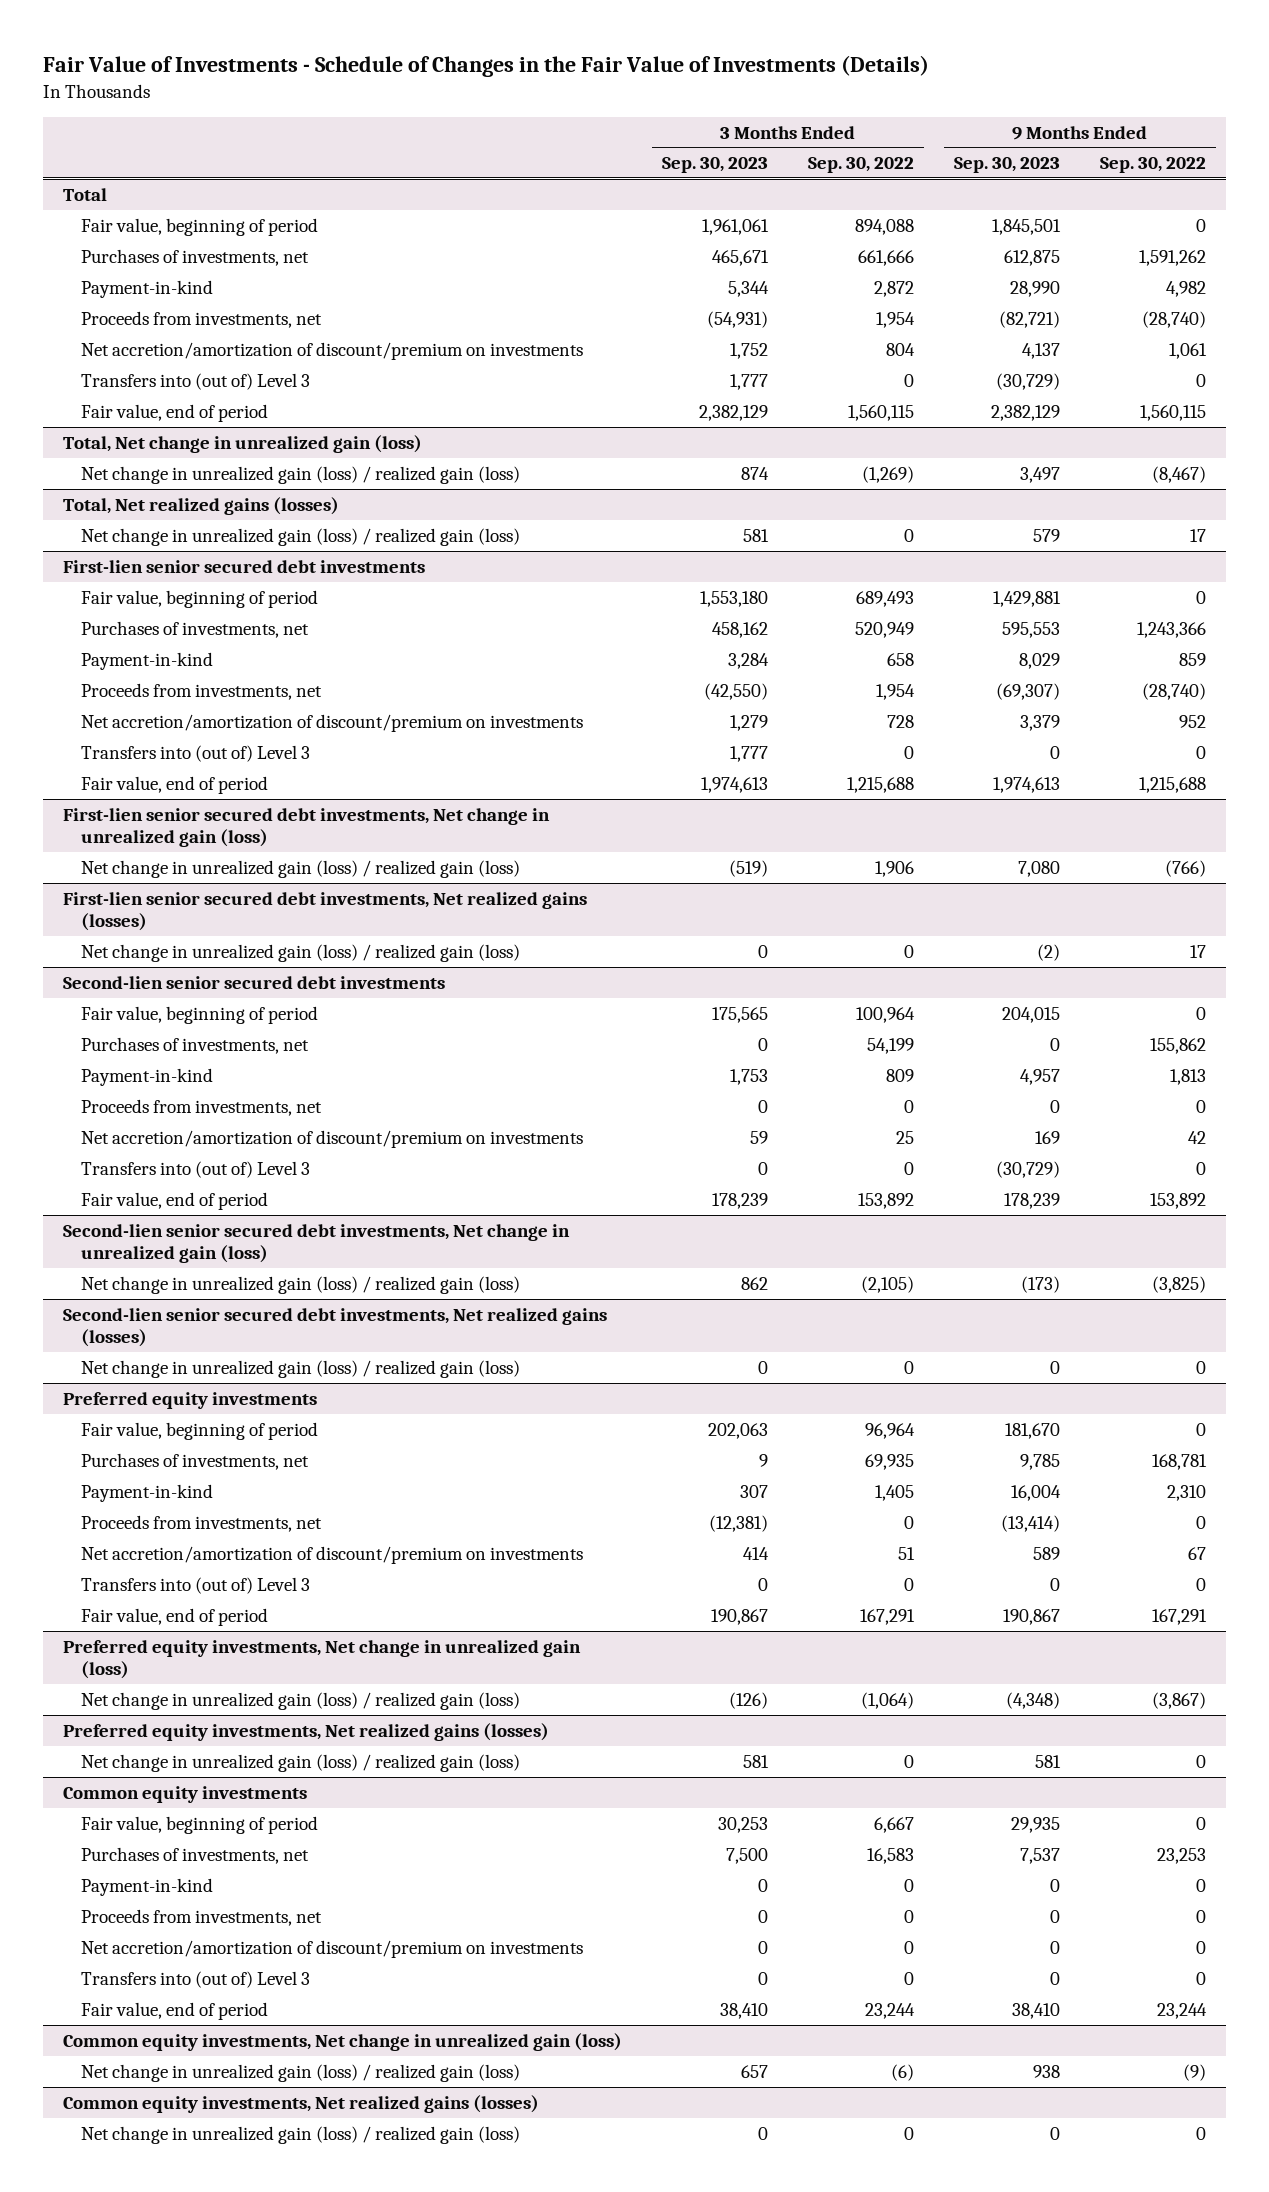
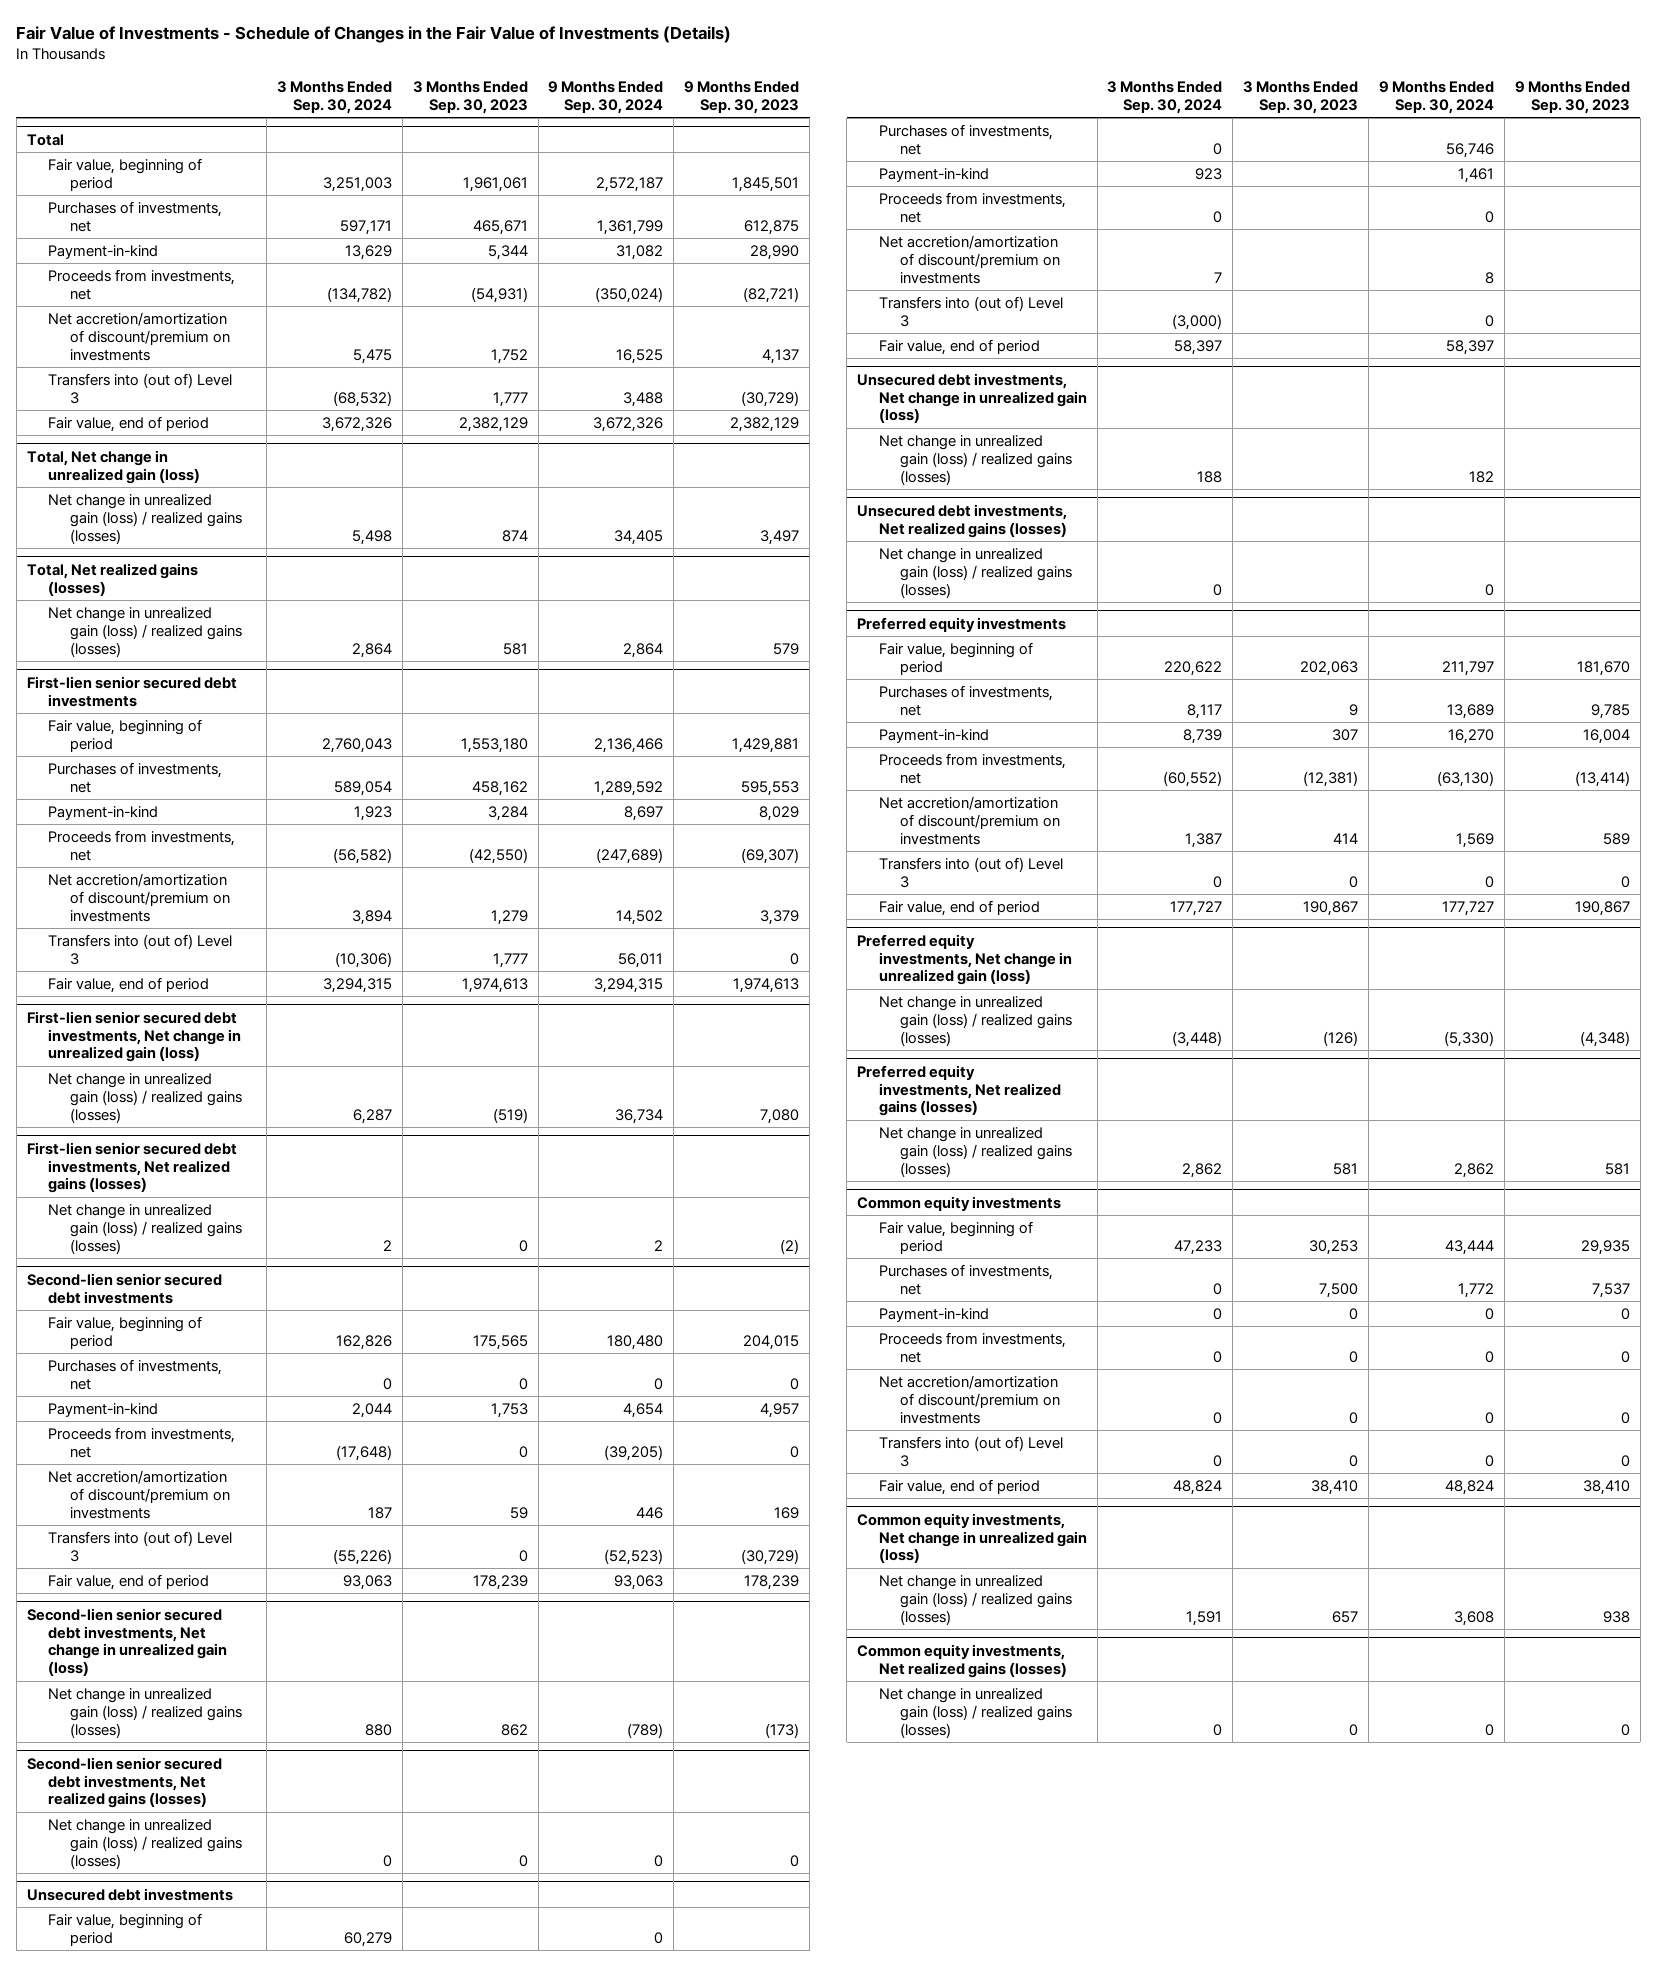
[808,157,915,174] Sep. 30, 2022 -> none
[1100,157,1207,174] Sep. 30, 2022 -> none
none -> [276,81,392,114] 3 Months Ended Sep. 30, 2024
none -> [548,81,664,114] 9 Months Ended Sep. 30, 2024
[81,465,521,484] Net change in unrealized gain (loss) / realized gain (loss) -> [48,493,242,544] Net change in unrealized gain (loss) / realized gains (losses)
[81,527,521,546] Net change in unrealized gain (loss) / realized gain (loss) -> [48,606,242,657] Net change in unrealized gain (loss) / realized gains (losses)
[81,859,521,878] Net change in unrealized gain (loss) / realized gain (loss) -> [48,1072,242,1123] Net change in unrealized gain (loss) / realized gains (losses)
[81,943,521,962] Net change in unrealized gain (loss) / realized gain (loss) -> [48,1203,242,1254] Net change in unrealized gain (loss) / realized gains (losses)
[81,1275,521,1294] Net change in unrealized gain (loss) / realized gain (loss) -> [48,1687,242,1738] Net change in unrealized gain (loss) / realized gains (losses)
[81,1359,521,1378] Net change in unrealized gain (loss) / realized gain (loss) -> [48,1818,242,1869] Net change in unrealized gain (loss) / realized gains (losses)
none -> [26,1887,233,1901] Unsecured debt investments
none -> [48,1912,203,1946] Fair value, beginning of period
none -> [878,123,1053,155] Purchases of investments, net
none -> [878,167,989,182] Payment-in-kind
none -> [878,191,1066,223] Proceeds from investments, net
none -> [878,234,1061,284] Net accretion/amortization of discount/premium on investments
none -> [878,295,1063,327] Transfers into (out of) Level 3
none -> [878,338,1040,355] Fair value, end of period
none -> [857,372,1087,424] Unsecured debt investments, Net change in unrealized gain (loss)
none -> [878,434,1073,485] Net change in unrealized gain (loss) / realized gains (losses)
none -> [857,503,1068,538] Unsecured debt investments, Net realized gains (losses)
none -> [878,547,1073,598] Net change in unrealized gain (loss) / realized gains (losses)
[81,1691,521,1710] Net change in unrealized gain (loss) / realized gain (loss) -> [878,995,1073,1046] Net change in unrealized gain (loss) / realized gains (losses)
[81,1753,521,1772] Net change in unrealized gain (loss) / realized gain (loss) -> [878,1126,1073,1177] Net change in unrealized gain (loss) / realized gains (losses)
[81,2063,521,2082] Net change in unrealized gain (loss) / realized gain (loss) -> [878,1574,1073,1625] Net change in unrealized gain (loss) / realized gains (losses)
[81,2125,521,2144] Net change in unrealized gain (loss) / realized gain (loss) -> [878,1687,1073,1738] Net change in unrealized gain (loss) / realized gains (losses)

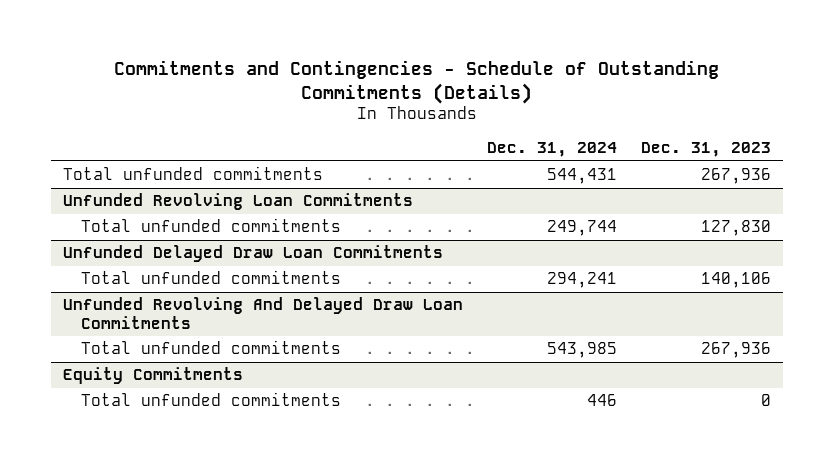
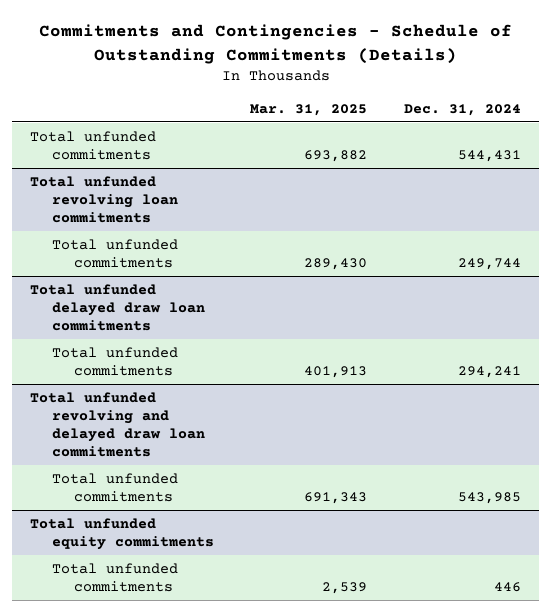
[641,142,772,158] Dec. 31, 2023 -> none
none -> [250,103,368,116] Mar. 31, 2025
[63,193,414,211] Unfunded Revolving Loan Commitments -> [30,175,179,223] Total unfunded revolving loan commitments
[63,245,444,263] Unfunded Delayed Draw Loan Commitments -> [30,283,206,331] Total unfunded delayed draw loan commitments
[63,297,464,329] Unfunded Revolving And Delayed Draw Loan Commitments -> [30,391,206,458] Total unfunded revolving and delayed draw loan commitments
[63,367,244,385] Equity Commitments -> [30,517,215,550] Total unfunded equity commitments

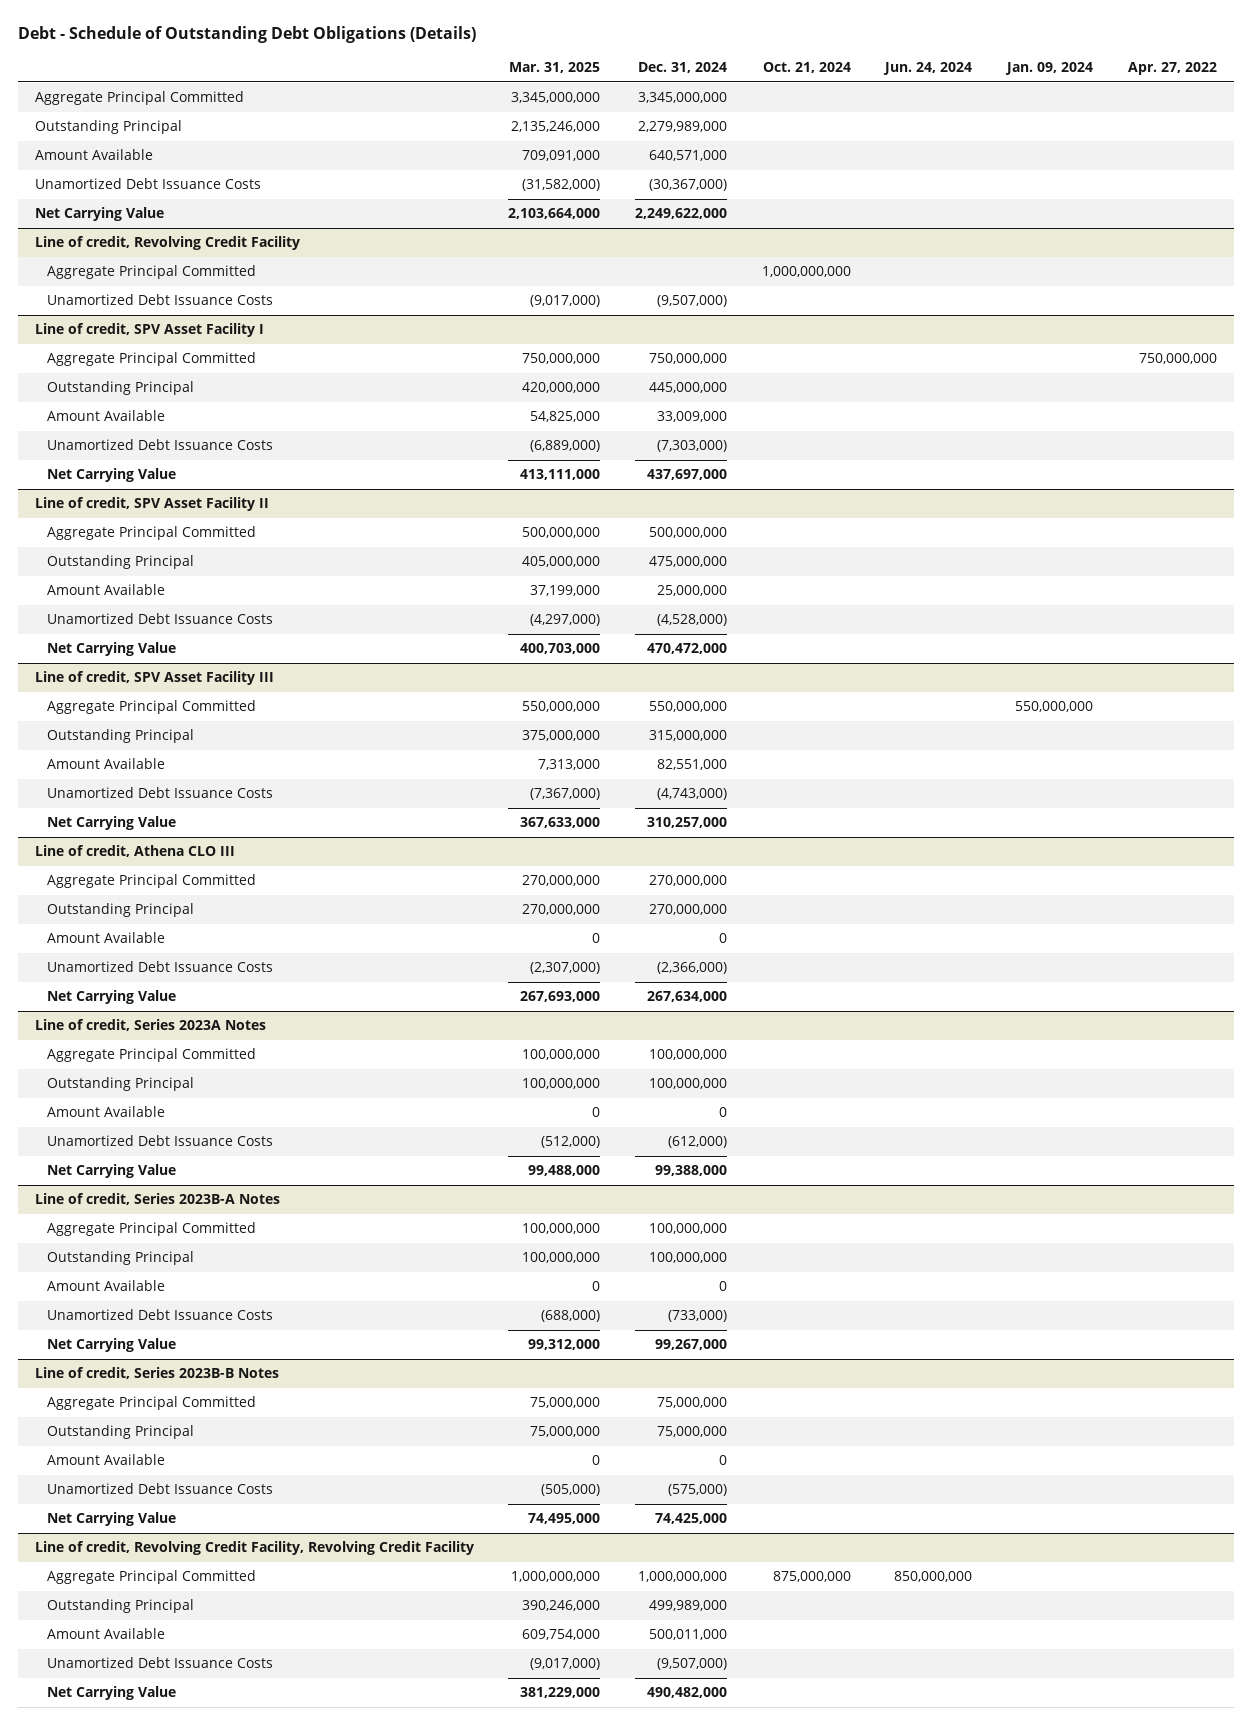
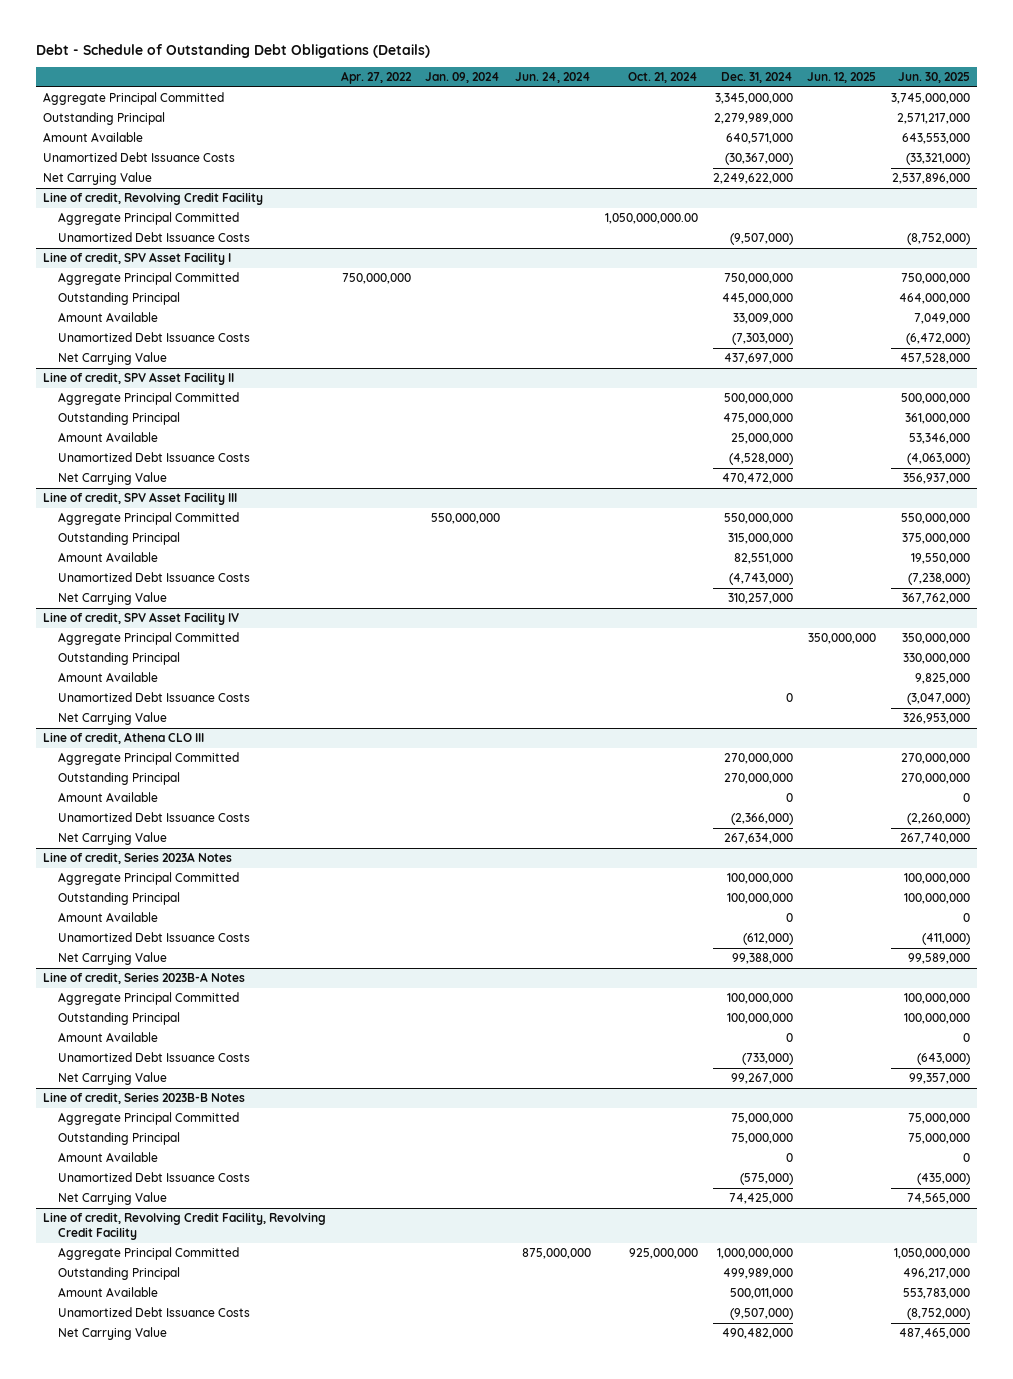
[509,62,601,74] Mar. 31, 2025 -> none
none -> [807,72,877,84] Jun. 12, 2025
none -> [897,72,970,84] Jun. 30, 2025
[761,266,851,278] 1,000,000,000 -> [605,213,699,225] 1,050,000,000.00
none -> [43,612,240,626] Line of credit, SPV Asset Facility IV
none -> [57,632,239,646] Aggregate Principal Committed
none -> [57,652,180,666] Outstanding Principal
none -> [57,672,158,683] Amount Available
none -> [57,692,250,703] Unamortized Debt Issuance Costs
none -> [57,712,167,726] Net Carrying Value
[772,1571,851,1583] 875,000,000 -> [629,1248,699,1260] 925,000,000
[894,1571,973,1583] 850,000,000 -> [521,1248,591,1260] 875,000,000

